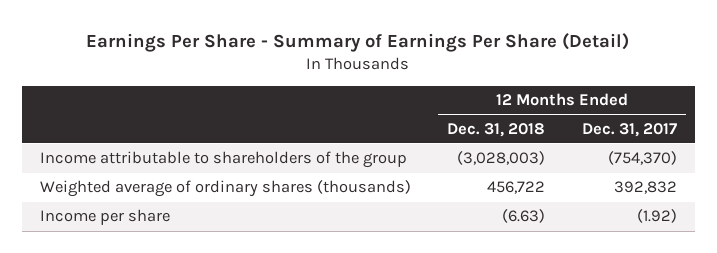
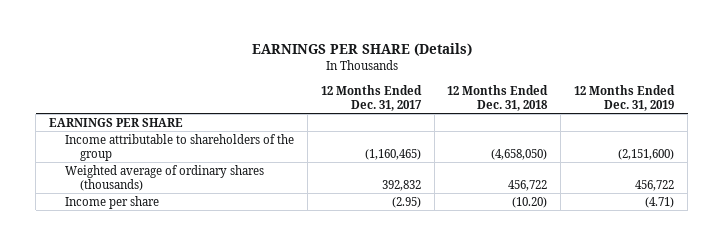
[86,33,630,53] Earnings Per Share - Summary of Earnings Per Share (Detail) -> [251,43,472,57] EARNINGS PER SHARE (Details)
none -> [574,84,676,111] 12 Months Ended Dec. 31, 2019
none -> [49,117,184,127] EARNINGS PER SHARE
[457,151,546,166] (3,028,003) -> [491,148,548,160] (4,658,050)
[607,151,677,166] (754,370) -> [364,148,421,160] (1,160,465)
[502,209,546,224] (6.63) -> [512,196,548,208] (10.20)
[636,209,677,224] (1.92) -> [391,196,421,208] (2.95)

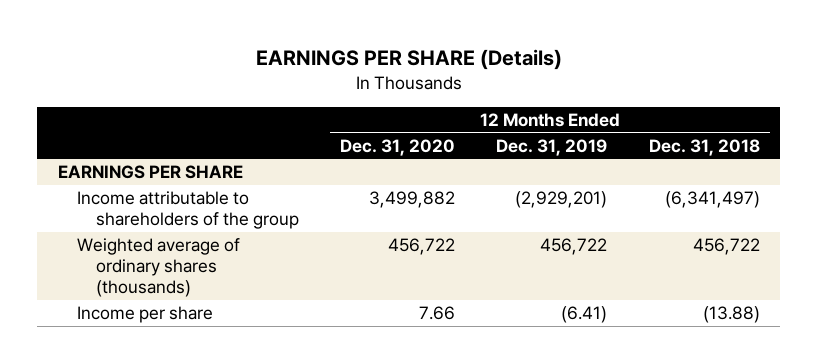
[320,84,422,111] 12 Months Ended Dec. 31, 2017 -> none
none -> [340,138,456,156] Dec. 31, 2020
[491,148,548,160] (4,658,050) -> [664,191,760,209] (6,341,497)
[618,148,675,160] (2,151,600) -> [515,191,608,209] (2,929,201)
[512,196,548,208] (10.20) -> [702,306,760,324] (13.88)
[645,196,675,208] (4.71) -> [561,306,608,324] (6.41)

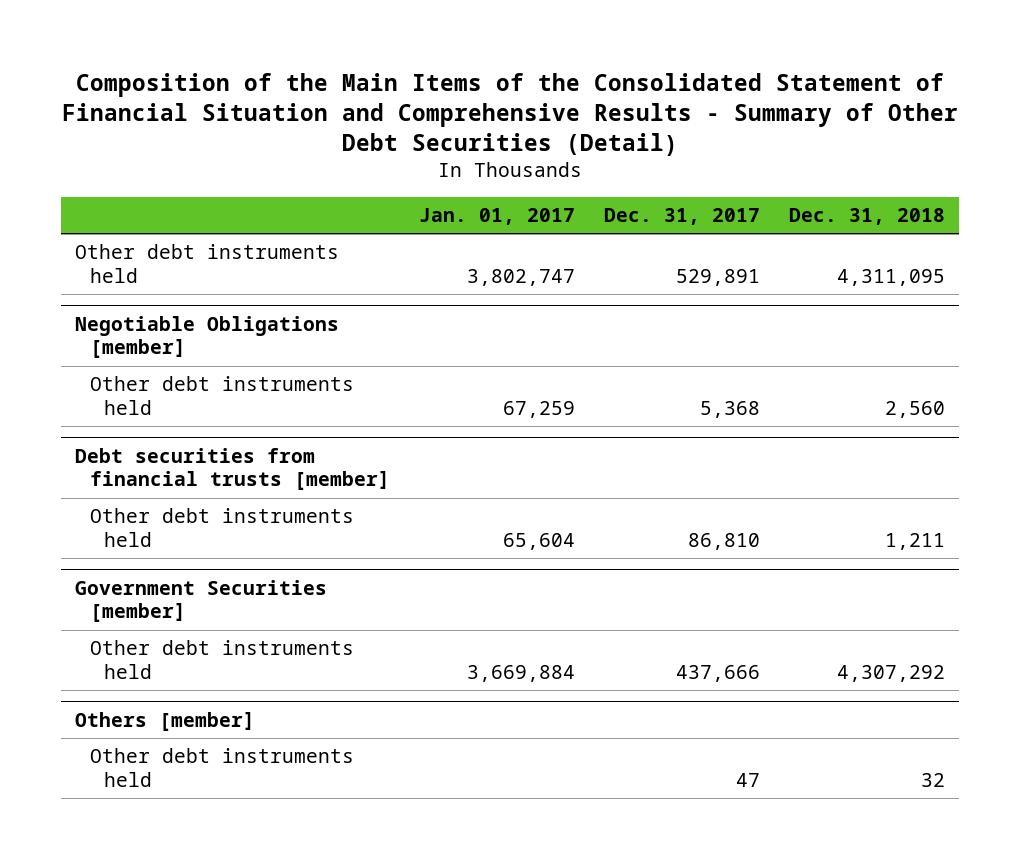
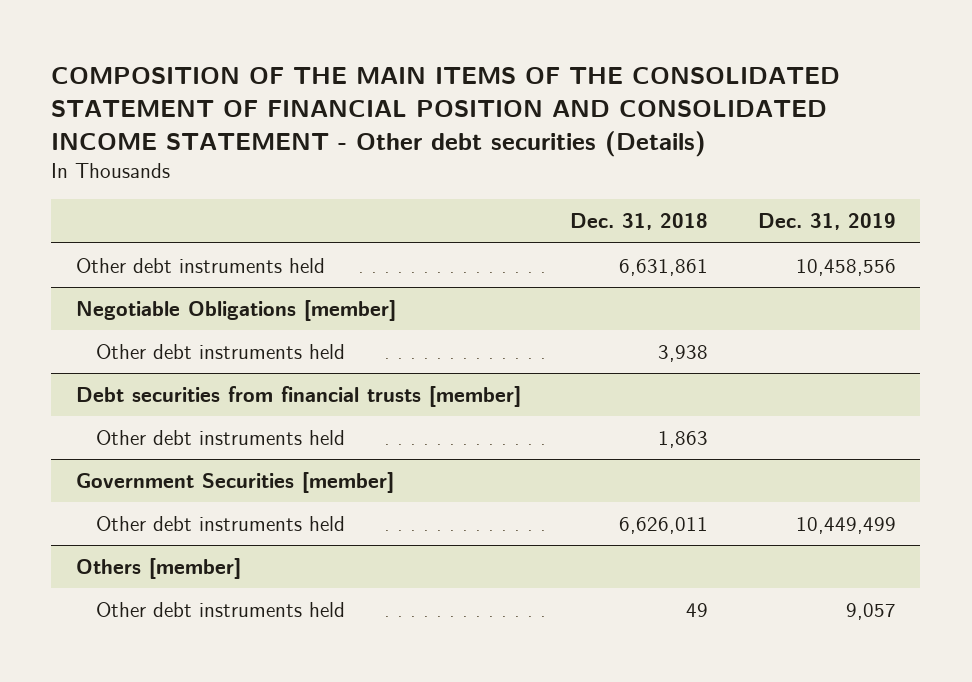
[61,72,958,157] Composition of the Main Items of the Consolidated Statement of Financial Situation and Comprehensive Results - Summary of Other Debt Securities (Detail) -> [51,67,841,157] COMPOSITION OF THE MAIN ITEMS OF THE CONSOLIDATED STATEMENT OF FINANCIAL POSITION AND CONSOLIDATED INCOME STATEMENT - Other debt securities (Details)
[418,207,575,225] Jan. 01, 2017 -> none
[603,207,760,225] Dec. 31, 2017 -> none
none -> [757,213,896,231] Dec. 31, 2019
[836,268,945,286] 4,311,095 -> [619,259,709,277] 6,631,861
[884,400,945,418] 2,560 -> [658,345,709,363] 3,938
[884,532,945,550] 1,211 -> [658,431,709,449] 1,863
[836,664,945,682] 4,307,292 -> [619,517,709,535] 6,626,011
[920,772,945,787] 32 -> [686,603,709,618] 49

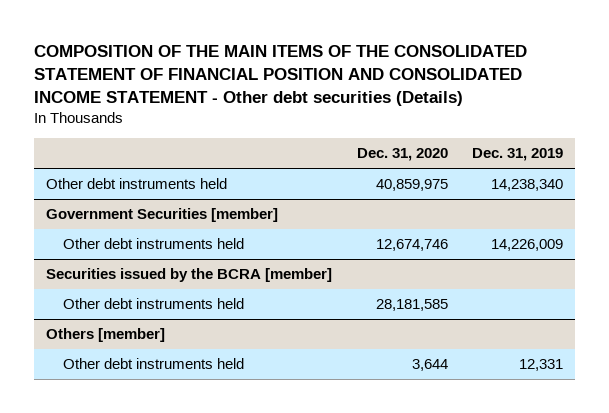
[570,213,709,231] Dec. 31, 2018 -> none
none -> [356,148,448,162] Dec. 31, 2020
[75,300,396,322] Negotiable Obligations [member] -> none
[96,344,346,360] Other debt instruments held -> none
[75,386,521,408] Debt securities from financial trusts [member] -> none
[96,430,346,446] Other debt instruments held -> none
[795,259,896,277] 10,458,556 -> [491,179,564,192] 14,238,340
[795,517,896,535] 10,449,499 -> [491,239,564,252] 14,226,009
none -> [46,268,333,283] Securities issued by the BCRA [member]
none -> [63,298,245,310] Other debt instruments held
[845,603,896,621] 9,057 -> [519,359,564,372] 12,331

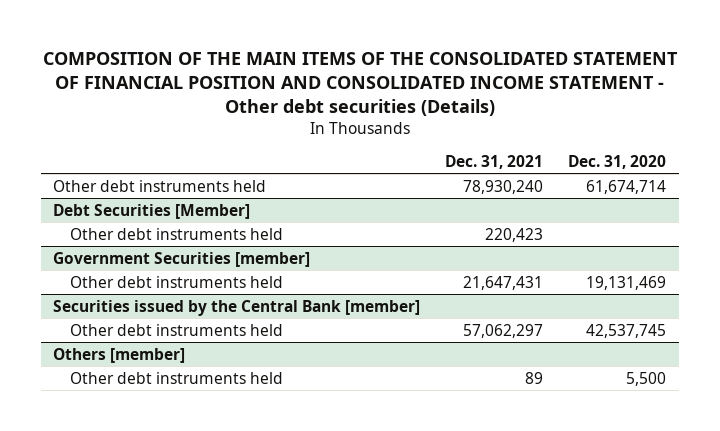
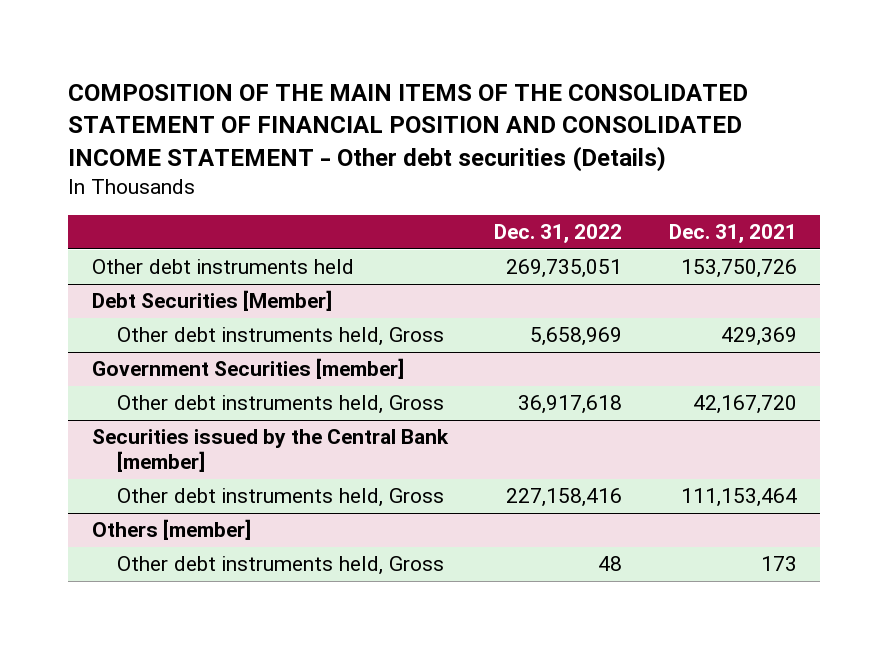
[568,154,667,169] Dec. 31, 2020 -> none
none -> [494,223,623,243] Dec. 31, 2022
[463,179,544,194] 78,930,240 -> [680,259,797,279] 153,750,726
[69,227,283,240] Other debt instruments held -> [117,327,445,347] Other debt instruments held, Gross
[485,227,544,242] 220,423 -> [720,327,797,347] 429,369
[69,275,283,288] Other debt instruments held -> [117,395,445,415] Other debt instruments held, Gross
[463,275,544,290] 21,647,431 -> [692,395,797,415] 42,167,720
[69,323,283,336] Other debt instruments held -> [117,488,445,508] Other debt instruments held, Gross
[463,323,544,338] 57,062,297 -> [680,488,797,508] 111,153,464
[69,371,283,384] Other debt instruments held -> [117,556,445,576] Other debt instruments held, Gross
[525,371,544,384] 89 -> [760,556,797,572] 173

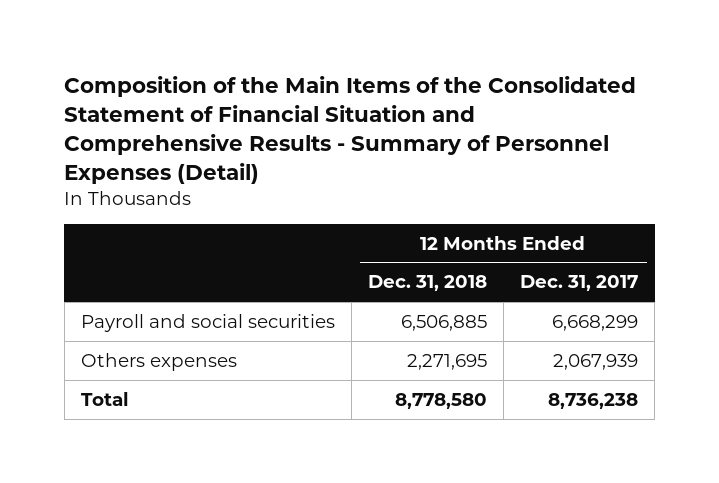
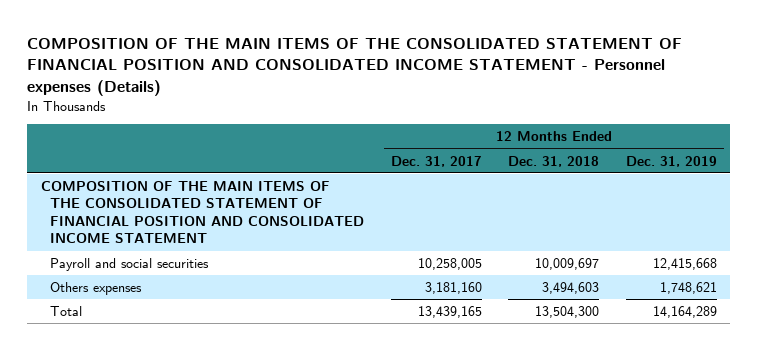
[64,76,637,185] Composition of the Main Items of the Consolidated Statement of Financial Situation and Comprehensive Results - Summary of Personnel Expenses (Detail) -> [27,37,683,96] COMPOSITION OF THE MAIN ITEMS OF THE CONSOLIDATED STATEMENT OF FINANCIAL POSITION AND CONSOLIDATED INCOME STATEMENT - Personnel expenses (Details)
none -> [626,155,718,167] Dec. 31, 2019
none -> [40,180,365,244] COMPOSITION OF THE MAIN ITEMS OF THE CONSOLIDATED STATEMENT OF FINANCIAL POSITION AND CONSOLIDATED INCOME STATEMENT
[401,314,488,331] 6,506,885 -> [535,257,600,270] 10,009,697
[552,314,639,331] 6,668,299 -> [417,257,482,270] 10,258,005
[407,353,488,370] 2,271,695 -> [542,281,600,294] 3,494,603
[553,353,639,370] 2,067,939 -> [424,281,482,294] 3,181,160
[395,392,488,409] 8,778,580 -> [535,305,600,318] 13,504,300
[548,392,639,409] 8,736,238 -> [417,305,482,318] 13,439,165

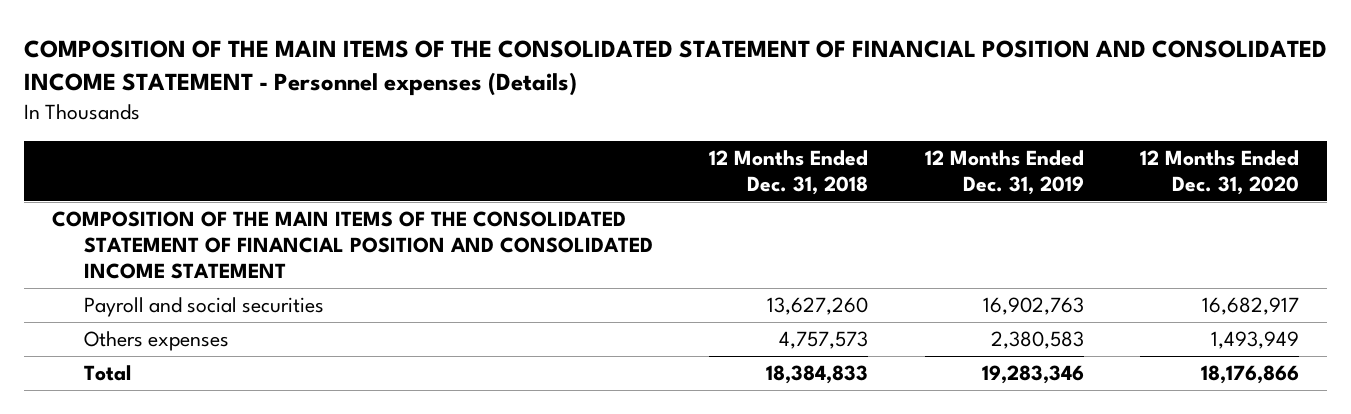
[390,155,482,167] Dec. 31, 2017 -> none
none -> [1140,150,1300,195] 12 Months Ended Dec. 31, 2020
[535,257,600,270] 10,009,697 -> [767,297,869,316] 13,627,260
[653,257,718,270] 12,415,668 -> [982,297,1084,316] 16,902,763
[542,281,600,294] 3,494,603 -> [779,331,869,350] 4,757,573
[660,281,718,294] 1,748,621 -> [990,331,1084,350] 2,380,583
[535,305,600,318] 13,504,300 -> [766,365,869,385] 18,384,833
[653,305,718,318] 14,164,289 -> [981,365,1084,385] 19,283,346

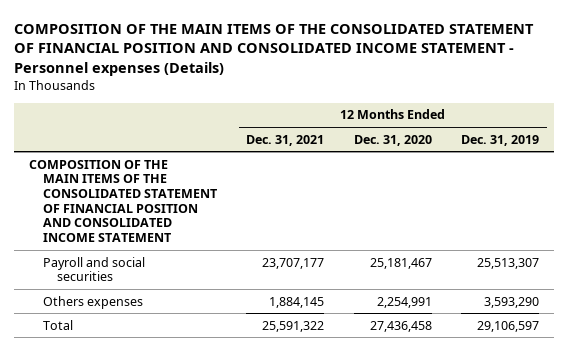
[709,150,869,195] 12 Months Ended Dec. 31, 2018 -> none
none -> [246,134,325,146] Dec. 31, 2021
[982,297,1084,316] 16,902,763 -> [477,257,540,269] 25,513,307
[1202,297,1300,316] 16,682,917 -> [369,257,432,269] 25,181,467
[990,331,1084,350] 2,380,583 -> [484,296,540,308] 3,593,290
[1211,331,1300,350] 1,493,949 -> [376,296,432,308] 2,254,991
[981,365,1084,385] 19,283,346 -> [477,320,540,332] 29,106,597
[1201,365,1300,385] 18,176,866 -> [369,320,432,332] 27,436,458

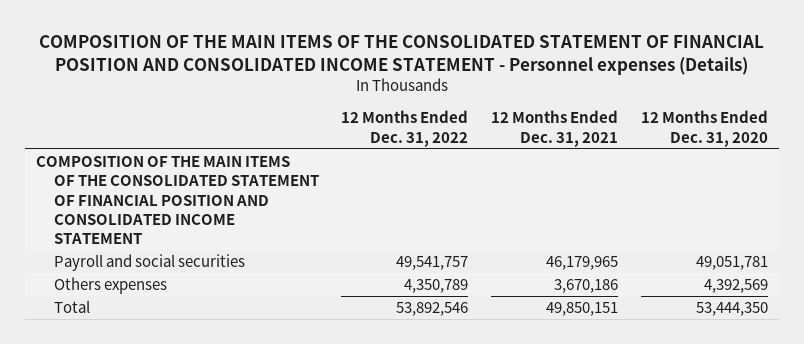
[461,134,540,146] Dec. 31, 2019 -> none
none -> [341,110,469,147] 12 Months Ended Dec. 31, 2022
[262,257,325,269] 23,707,177 -> [546,256,619,271] 46,179,965
[369,257,432,269] 25,181,467 -> [695,256,768,271] 49,051,781
[269,296,325,308] 1,884,145 -> [554,279,619,294] 3,670,186
[376,296,432,308] 2,254,991 -> [703,279,768,294] 4,392,569
[262,320,325,332] 25,591,322 -> [546,302,619,317] 49,850,151
[369,320,432,332] 27,436,458 -> [695,302,768,317] 53,444,350

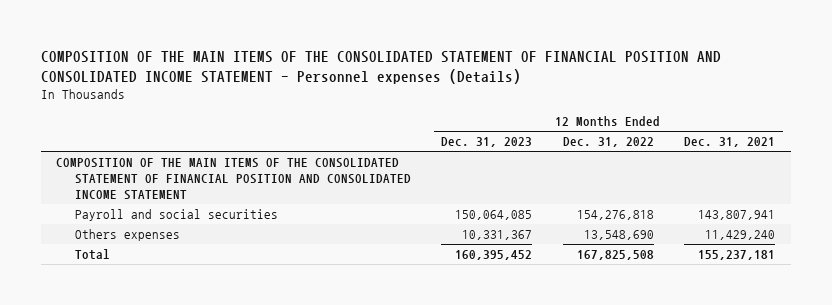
[640,110,768,147] 12 Months Ended Dec. 31, 2020 -> none
none -> [441,137,533,148] Dec. 31, 2023
[396,256,469,271] 49,541,757 -> [576,210,654,221] 154,276,818
[546,256,619,271] 46,179,965 -> [698,210,776,221] 143,807,941
[404,279,469,294] 4,350,789 -> [583,230,654,241] 13,548,690
[554,279,619,294] 3,670,186 -> [705,230,776,241] 11,429,240
[396,302,469,317] 53,892,546 -> [576,250,654,261] 167,825,508
[546,302,619,317] 49,850,151 -> [698,250,776,261] 155,237,181

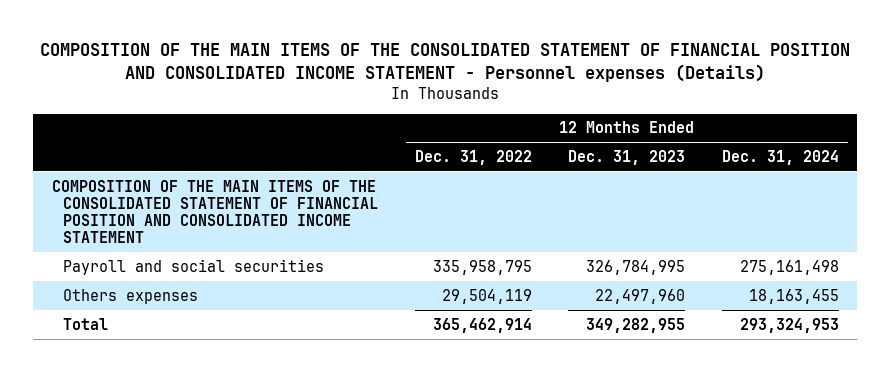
[684,137,776,148] Dec. 31, 2021 -> none
none -> [721,149,839,165] Dec. 31, 2024
[455,210,533,221] 150,064,085 -> [586,259,686,275] 326,784,995
[576,210,654,221] 154,276,818 -> [432,259,532,275] 335,958,795
[462,230,533,241] 10,331,367 -> [595,288,686,304] 22,497,960
[583,230,654,241] 13,548,690 -> [441,288,532,304] 29,504,119
[455,250,533,261] 160,395,452 -> [586,317,686,333] 349,282,955
[576,250,654,261] 167,825,508 -> [432,317,532,333] 365,462,914

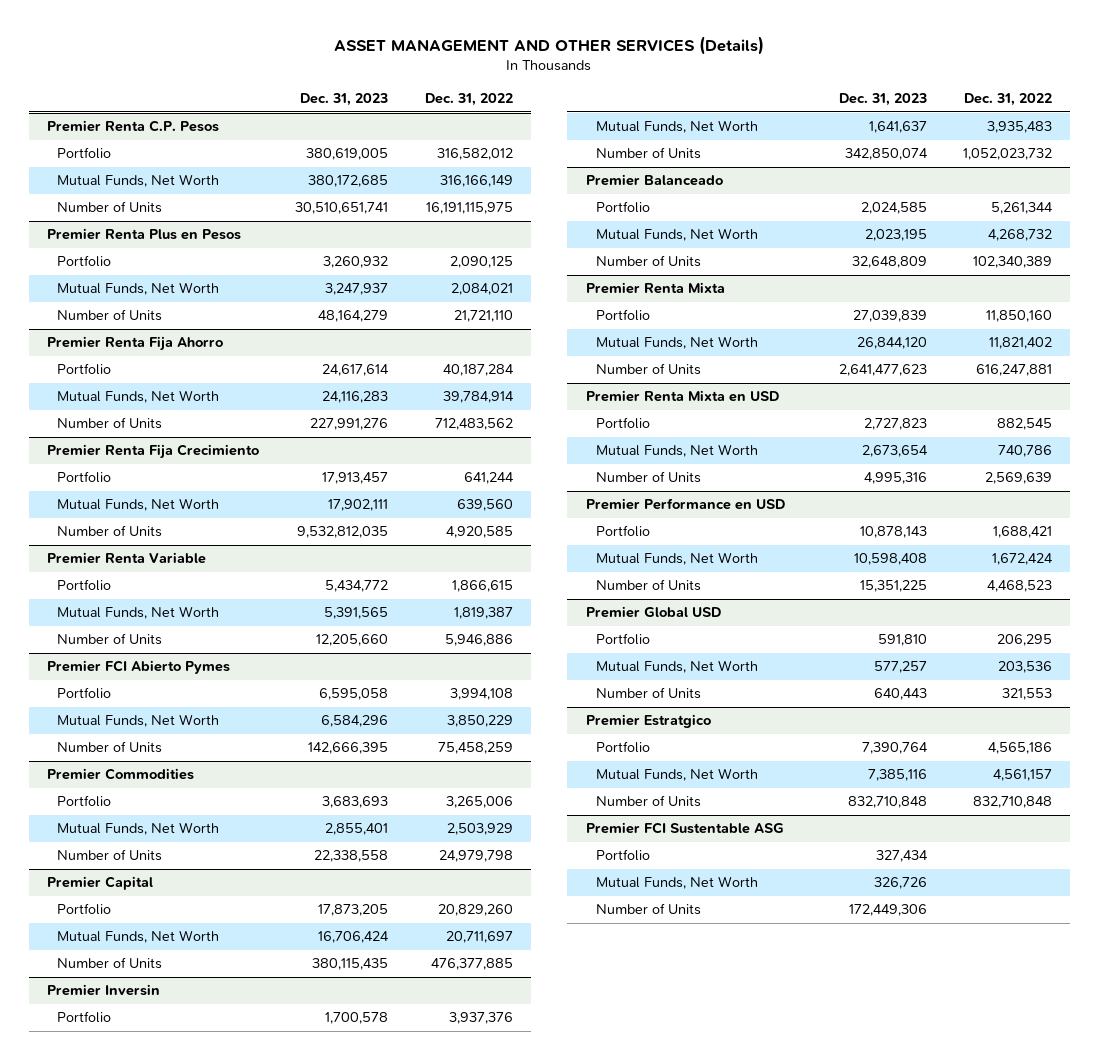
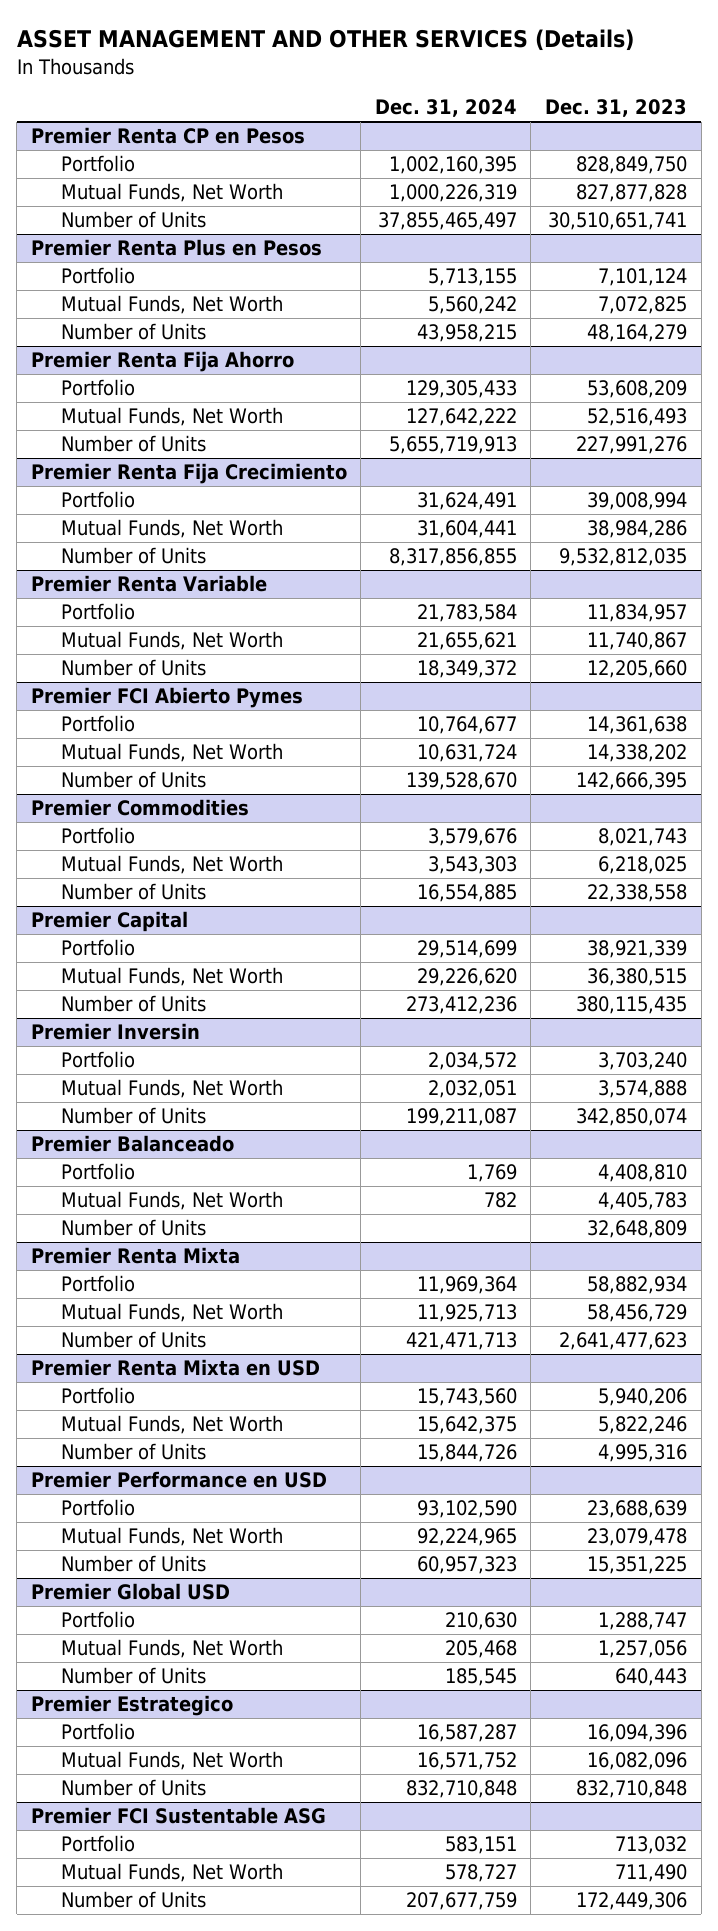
[425,93,514,107] Dec. 31, 2022 -> none
none -> [374,99,517,118] Dec. 31, 2024
[46,120,219,133] Premier Renta C.P. Pesos -> [30,127,305,145] Premier Renta CP en Pesos
[306,148,389,161] 380,619,005 -> [576,156,688,175] 828,849,750
[308,175,389,188] 380,172,685 -> [576,184,688,203] 827,877,828
[323,256,389,269] 3,260,932 -> [598,268,688,287] 7,101,124
[325,283,389,296] 3,247,937 -> [598,296,688,315] 7,072,825
[322,364,390,377] 24,617,614 -> [587,380,688,399] 53,608,209
[322,391,389,404] 24,116,283 -> [587,408,688,427] 52,516,493
[322,472,389,485] 17,913,457 -> [587,492,688,511] 39,008,994
[328,499,389,512] 17,902,111 -> [587,520,688,539] 38,984,286
[325,580,389,593] 5,434,772 -> [587,604,688,623] 11,834,957
[324,607,389,620] 5,391,565 -> [587,632,688,651] 11,740,867
[319,688,389,701] 6,595,058 -> [587,716,688,735] 14,361,638
[321,715,389,728] 6,584,296 -> [587,744,688,763] 14,338,202
[322,796,389,809] 3,683,693 -> [598,828,688,847] 8,021,743
[325,823,389,836] 2,855,401 -> [598,856,688,875] 6,218,025
[318,904,389,917] 17,873,205 -> [587,940,688,959] 38,921,339
[318,931,390,944] 16,706,424 -> [587,968,688,987] 36,380,515
[325,1012,389,1025] 1,700,578 -> [598,1052,688,1071] 3,703,240
[868,121,927,134] 1,641,637 -> [598,1080,688,1099] 3,574,888
[860,202,927,215] 2,024,585 -> [598,1164,688,1183] 4,408,810
[864,229,927,242] 2,023,195 -> [598,1192,688,1211] 4,405,783
[852,310,927,323] 27,039,839 -> [587,1276,688,1295] 58,882,934
[856,337,927,350] 26,844,120 -> [587,1304,688,1323] 58,456,729
[863,418,927,431] 2,727,823 -> [598,1388,688,1407] 5,940,206
[861,445,928,458] 2,673,654 -> [598,1416,688,1435] 5,822,246
[859,526,927,539] 10,878,143 -> [587,1500,688,1519] 23,688,639
[853,553,927,566] 10,598,408 -> [587,1528,688,1547] 23,079,478
[877,634,927,647] 591,810 -> [598,1612,688,1631] 1,288,747
[873,661,927,674] 577,257 -> [598,1640,688,1659] 1,257,056
[585,714,711,729] Premier Estratgico -> [30,1695,233,1717] Premier Estrategico
[861,742,928,755] 7,390,764 -> [587,1724,688,1743] 16,094,396
[867,769,927,782] 7,385,116 -> [587,1752,688,1771] 16,082,096
[875,850,928,863] 327,434 -> [615,1836,688,1855] 713,032
[873,877,927,890] 326,726 -> [615,1864,688,1883] 711,490

